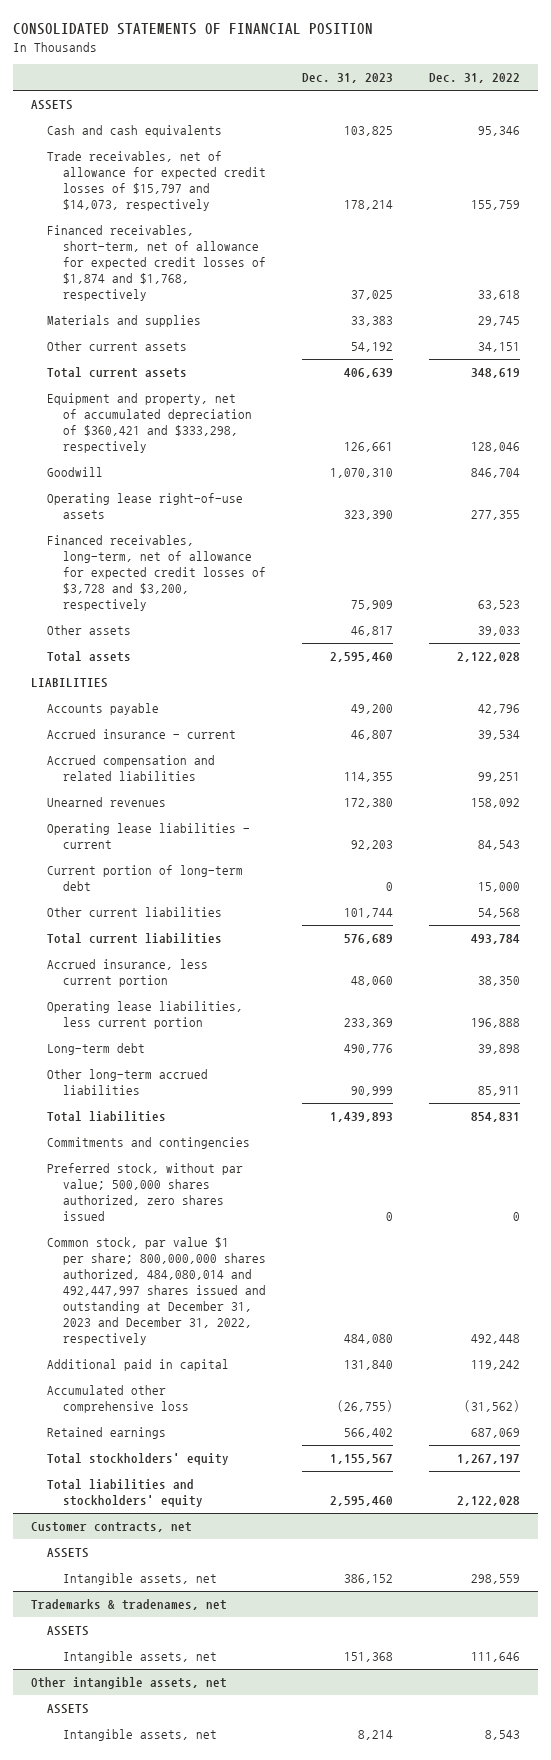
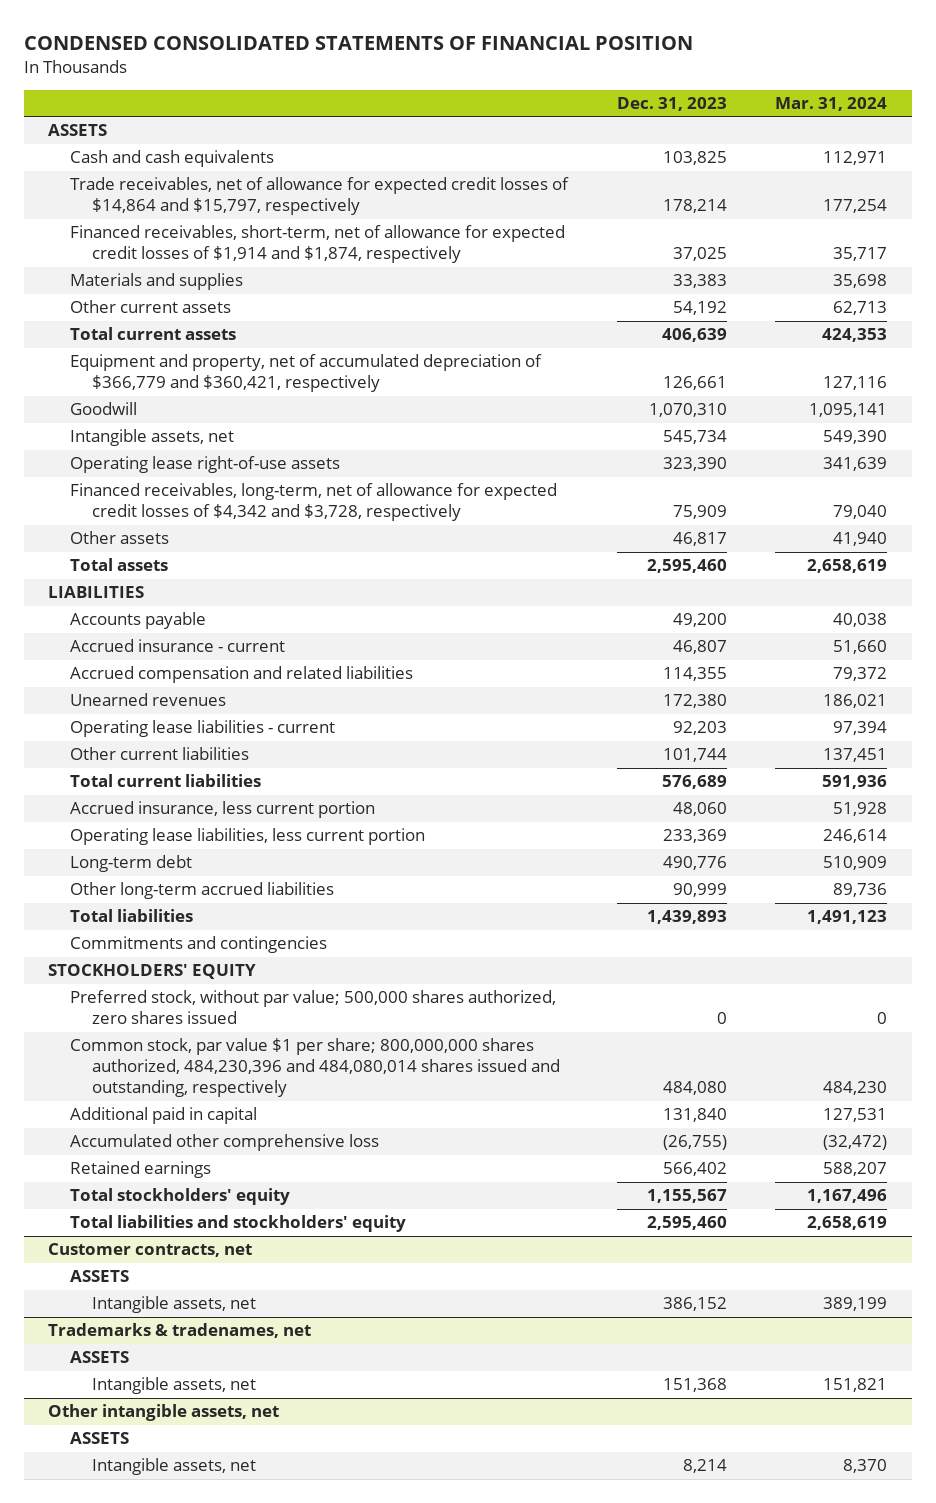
[12,23,373,36] CONSOLIDATED STATEMENTS OF FINANCIAL POSITION -> [24,36,694,51] CONDENSED CONSOLIDATED STATEMENTS OF FINANCIAL POSITION
[429,73,521,84] Dec. 31, 2022 -> none
none -> [775,96,888,111] Mar. 31, 2024
[47,151,267,212] Trade receivables, net of allowance for expected credit losses of $15,797 and $14,073, respectively -> [70,177,570,216] Trade receivables, net of allowance for expected credit losses of $14,864 and $15,797, respectively
[47,225,267,302] Financed receivables, short-term, net of allowance for expected credit losses of $1,874 and $1,768, respectively -> [70,225,566,264] Financed receivables, short-term, net of allowance for expected credit losses of $1,914 and $1,874, respectively
[47,393,253,454] Equipment and property, net of accumulated depreciation of $360,421 and $333,298, respectively -> [70,354,543,393] Equipment and property, net of accumulated depreciation of $366,779 and $360,421, respectively
none -> [70,429,235,447] Intangible assets, net
[47,535,267,612] Financed receivables, long-term, net of allowance for expected credit losses of $3,728 and $3,200, respectively -> [70,483,558,522] Financed receivables, long-term, net of allowance for expected credit losses of $4,342 and $3,728, respectively
[47,865,244,892] Current portion of long-term debt -> none
none -> [48,964,257,980] STOCKHOLDERS' EQUITY
[47,1237,267,1346] Common stock, par value $1 per share; 800,000,000 shares authorized, 484,080,014 and 492,447,997 shares issued and outstanding at December 31, 2023 and December 31, 2022, respectively -> [70,1038,561,1098] Common stock, par value $1 per share; 800,000,000 shares authorized, 484,230,396 and 484,080,014 shares issued and outstanding, respectively

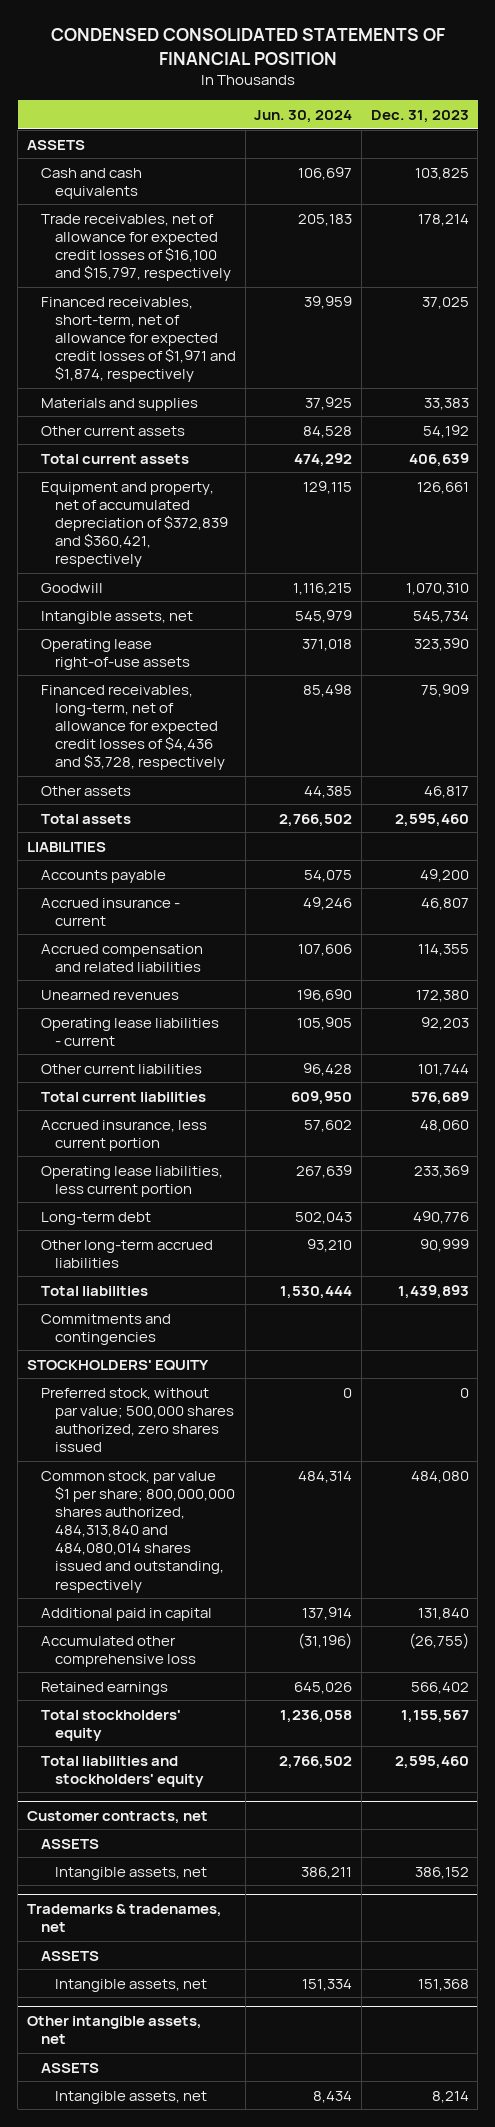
[775,96,888,111] Mar. 31, 2024 -> none
none -> [254,109,353,123] Jun. 30, 2024
[70,177,570,216] Trade receivables, net of allowance for expected credit losses of $14,864 and $15,797, respectively -> [40,213,231,282] Trade receivables, net of allowance for expected credit losses of $16,100 and $15,797, respectively
[70,225,566,264] Financed receivables, short-term, net of allowance for expected credit losses of $1,914 and $1,874, respectively -> [40,296,236,383] Financed receivables, short-term, net of allowance for expected credit losses of $1,971 and $1,874, respectively
[70,354,543,393] Equipment and property, net of accumulated depreciation of $366,779 and $360,421, respectively -> [40,481,228,568] Equipment and property, net of accumulated depreciation of $372,839 and $360,421, respectively
[70,483,558,522] Financed receivables, long-term, net of allowance for expected credit losses of $4,342 and $3,728, respectively -> [40,684,225,771] Financed receivables, long-term, net of allowance for expected credit losses of $4,436 and $3,728, respectively
[70,1038,561,1098] Common stock, par value $1 per share; 800,000,000 shares authorized, 484,230,396 and 484,080,014 shares issued and outstanding, respectively -> [40,1470,235,1593] Common stock, par value $1 per share; 800,000,000 shares authorized, 484,313,840 and 484,080,014 shares issued and outstanding, respectively

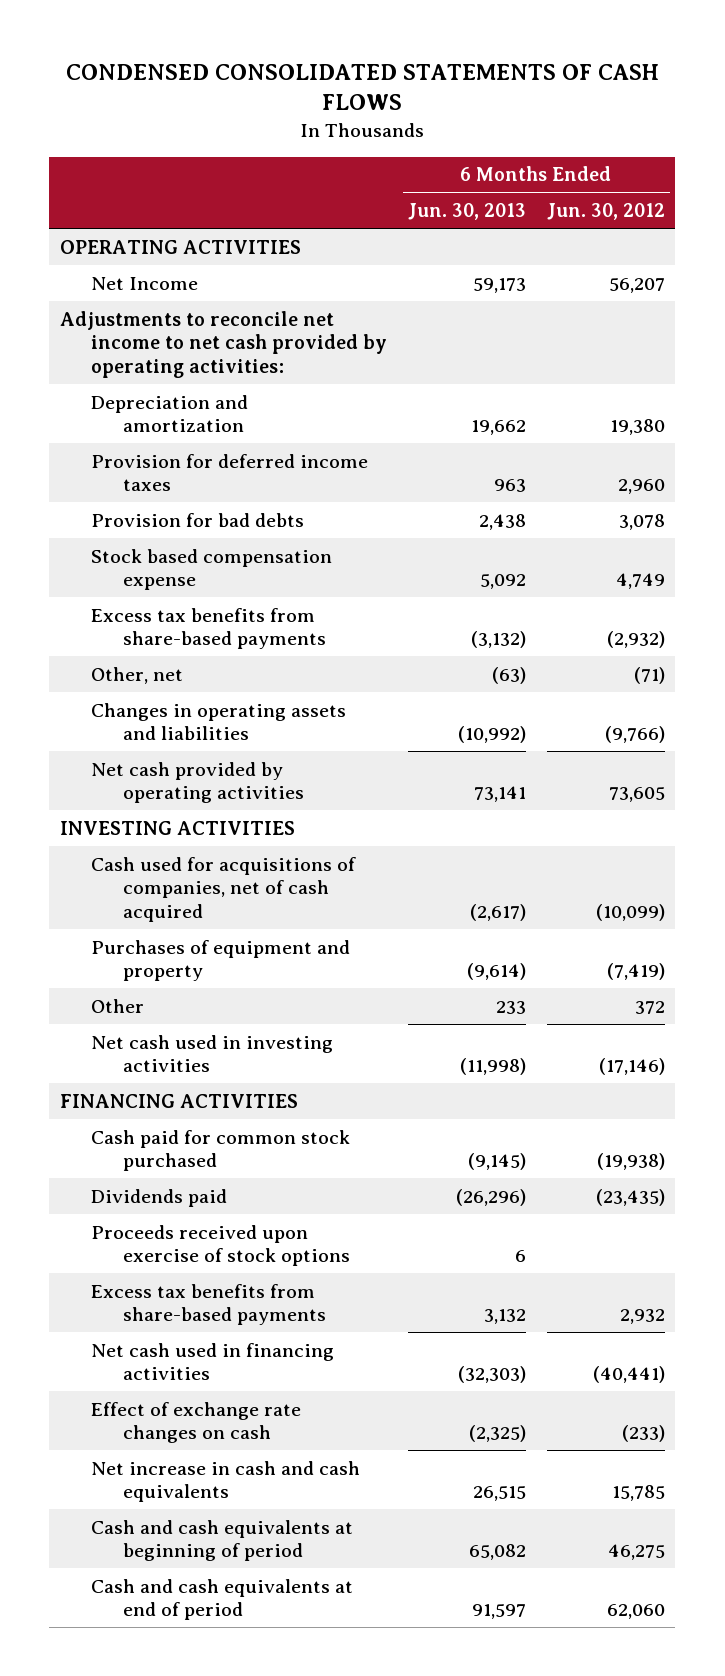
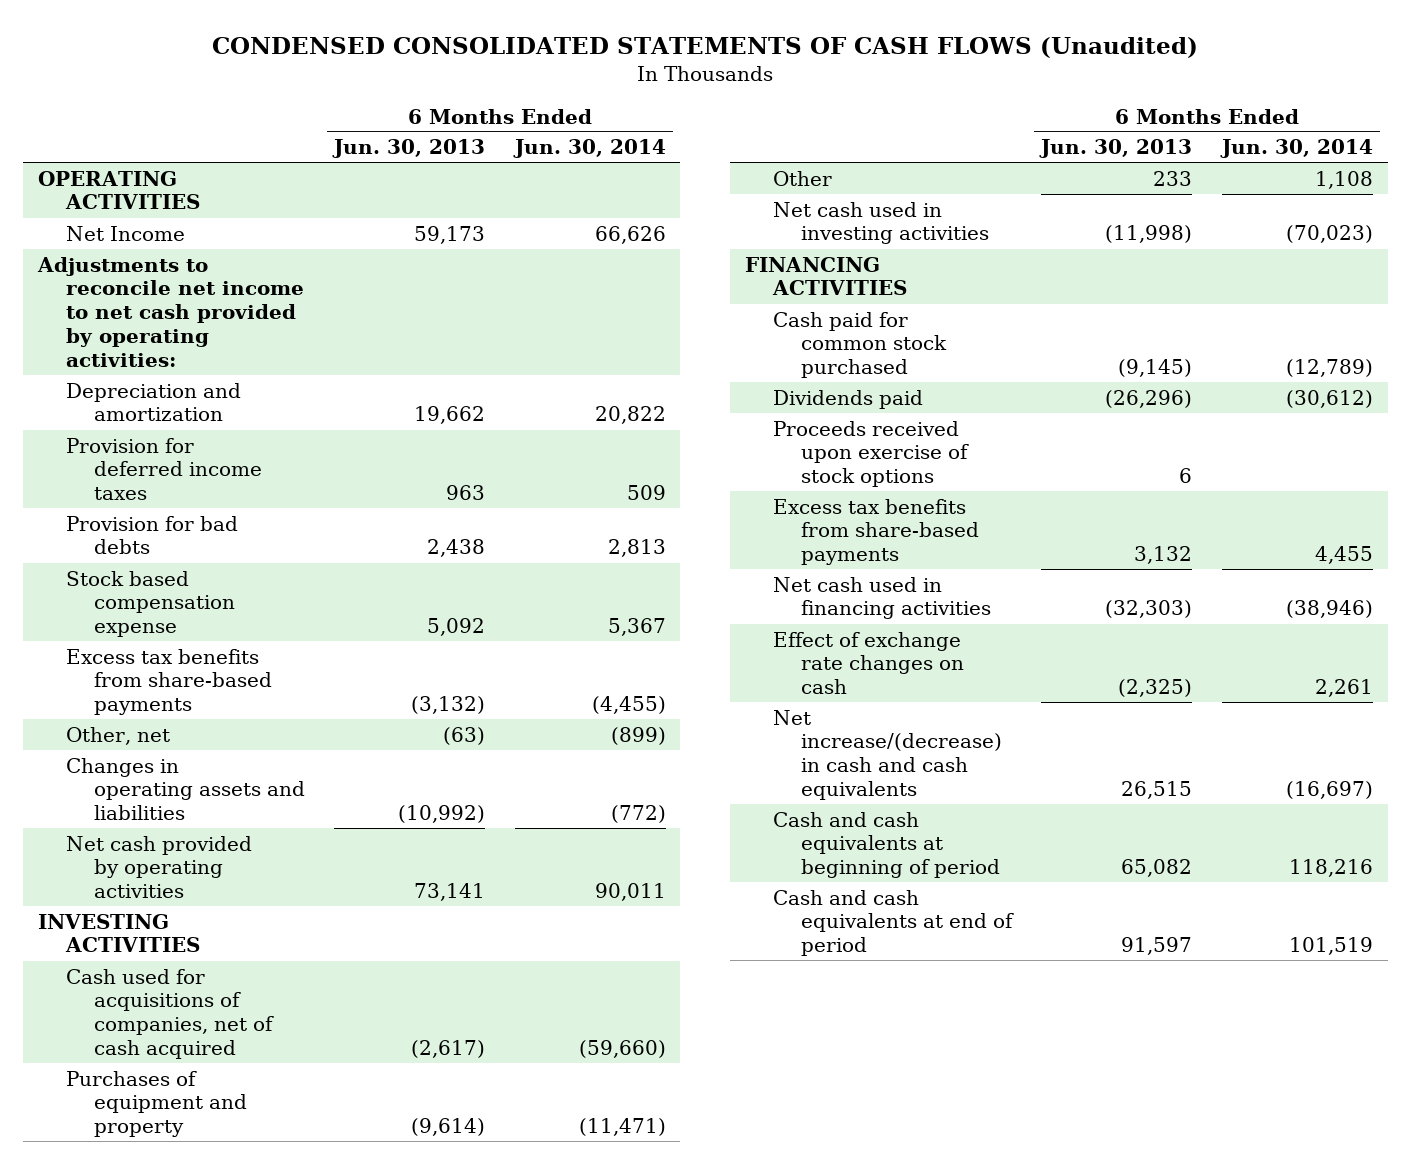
[66,63,660,111] CONDENSED CONSOLIDATED STATEMENTS OF CASH FLOWS -> [212,37,1199,59] CONDENSED CONSOLIDATED STATEMENTS OF CASH FLOWS (Unaudited)
[546,203,665,221] Jun. 30, 2012 -> none
none -> [512,139,666,159] Jun. 30, 2014
[91,1460,361,1503] Net increase in cash and cash equivalents -> [773,709,1002,801] Net increase/(decrease) in cash and cash equivalents

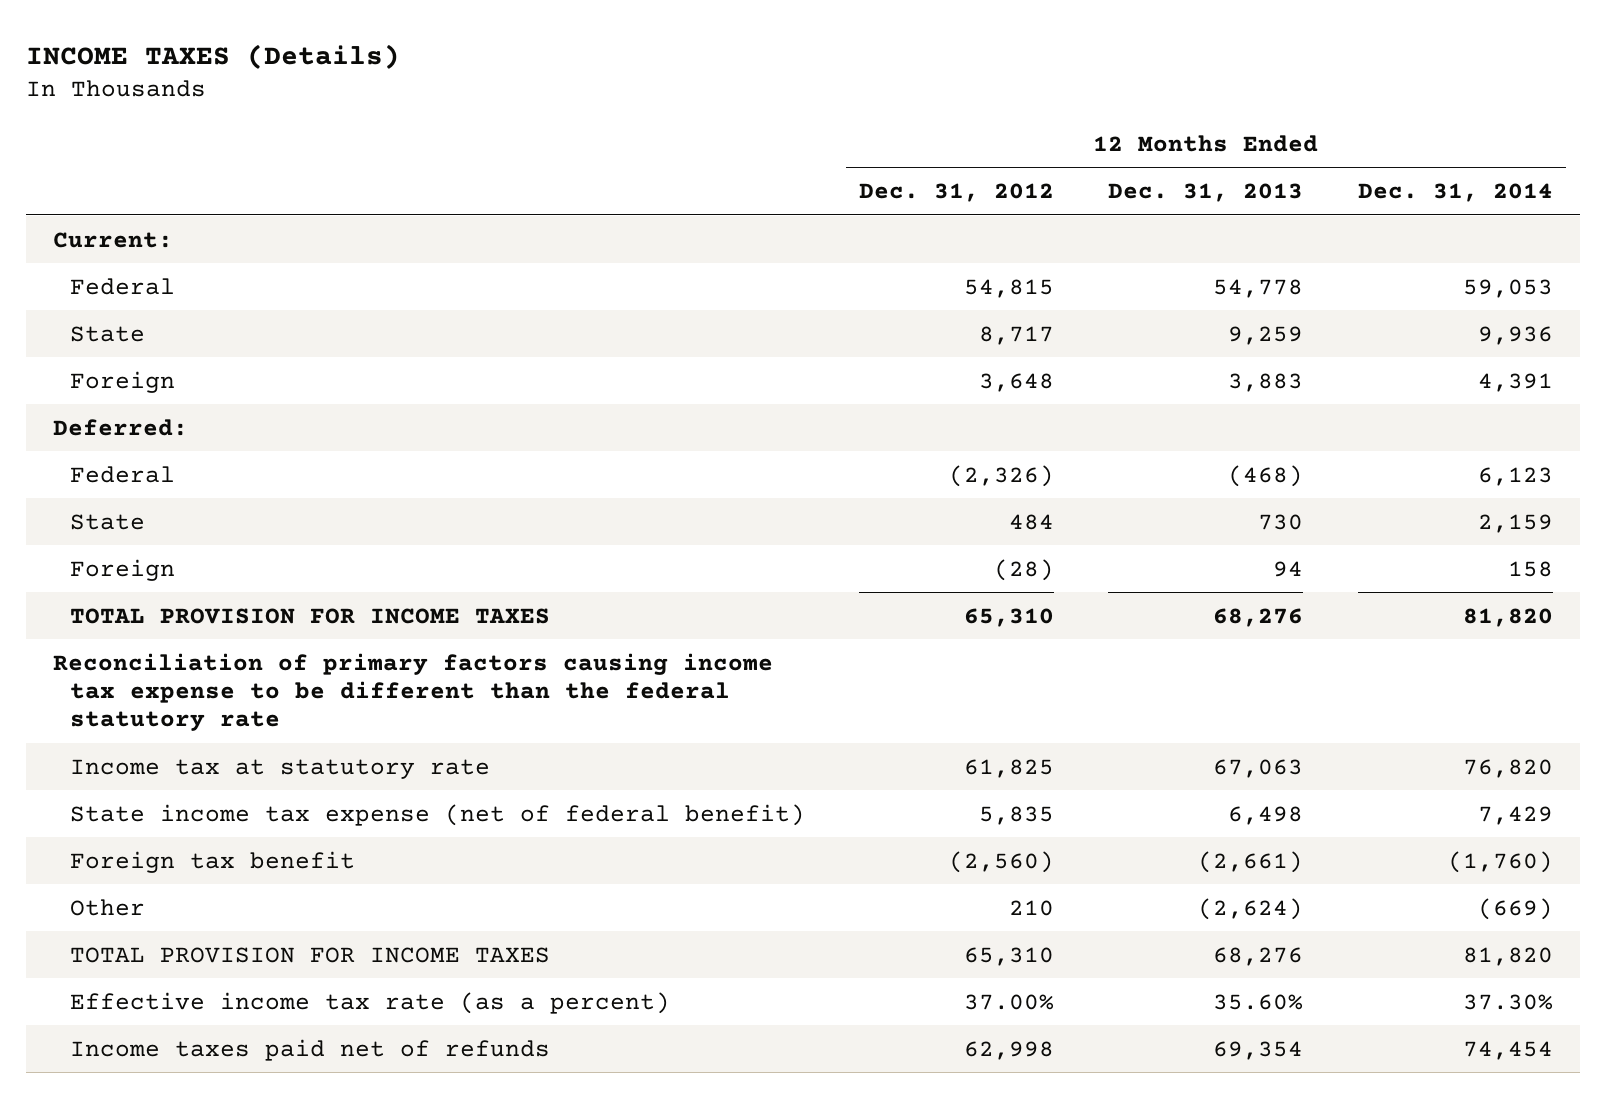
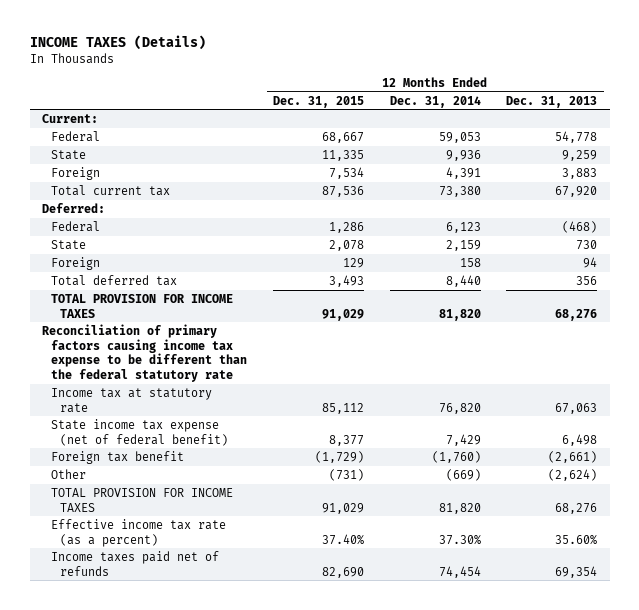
[859,183,1055,203] Dec. 31, 2012 -> none
none -> [272,95,364,108] Dec. 31, 2015
none -> [51,184,171,196] Total current tax
none -> [51,274,178,286] Total deferred tax

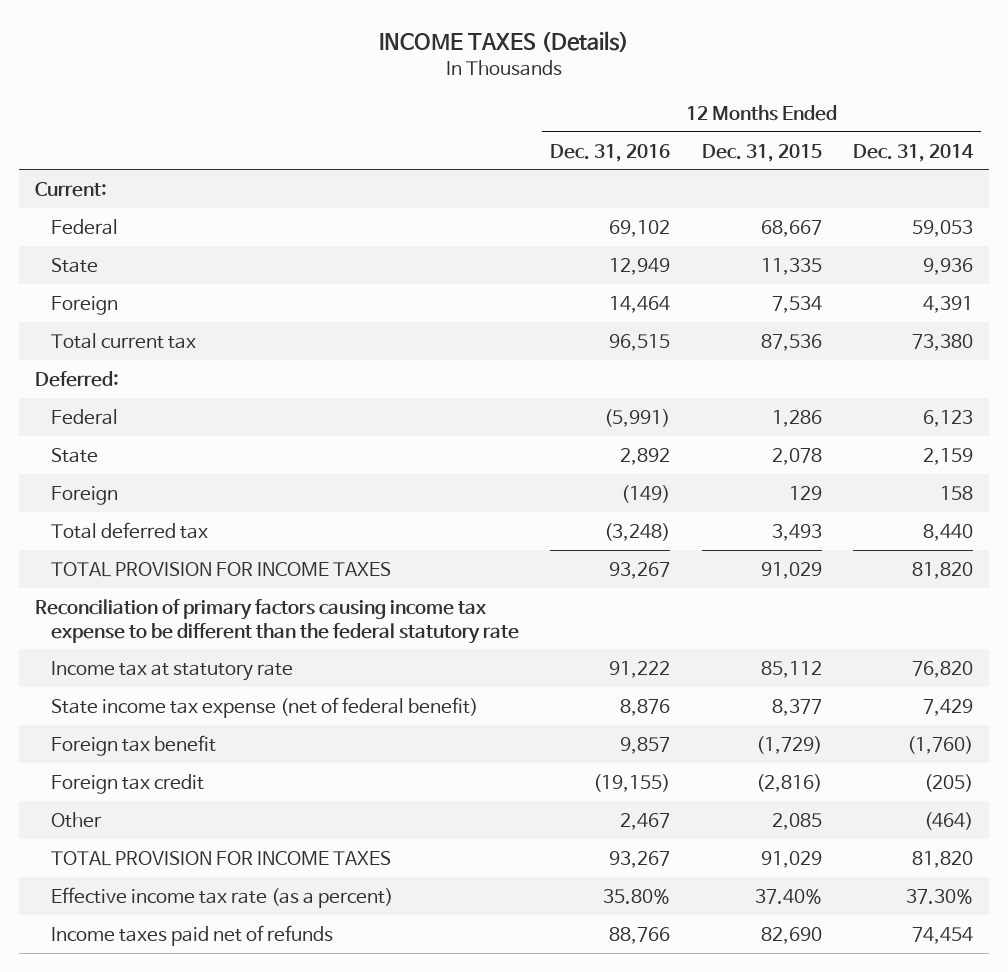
[506,95,598,108] Dec. 31, 2013 -> none
none -> [550,143,671,162] Dec. 31, 2016
none -> [50,773,204,794] Foreign tax credit
[328,468,364,481] (731) -> [771,812,822,830] 2,085
[445,468,481,481] (669) -> [924,811,974,830] (464)

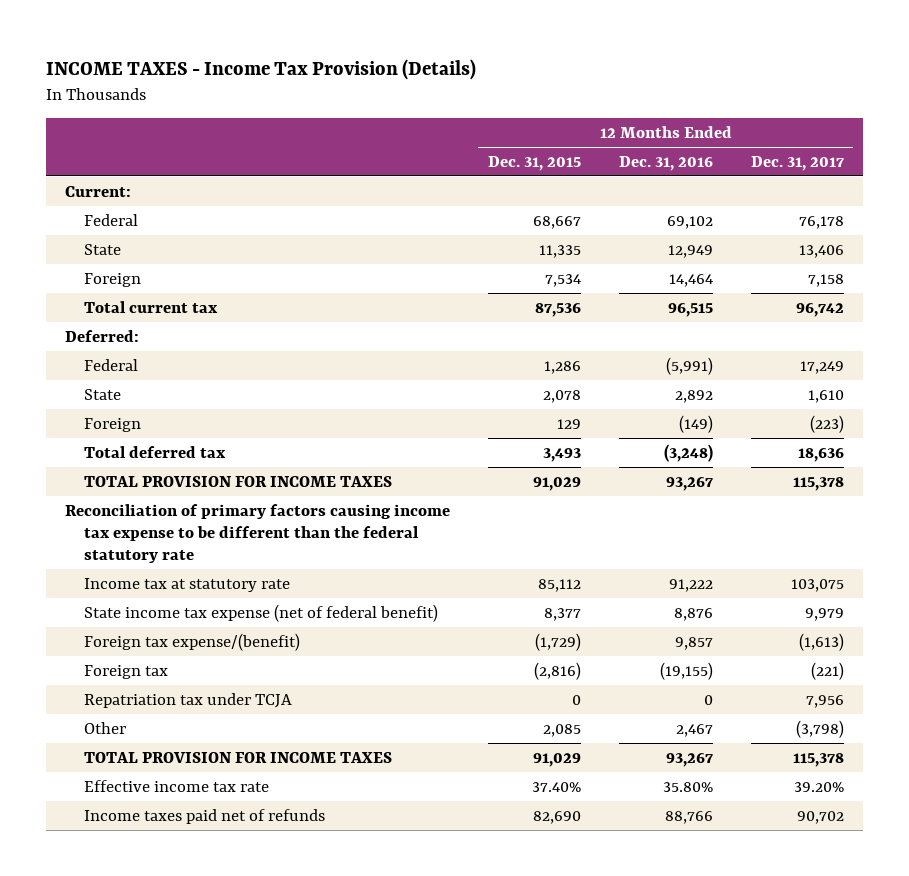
[379,31,630,53] INCOME TAXES (Details) -> [46,58,477,80] INCOME TAXES - Income Tax Provision (Details)
[853,143,975,162] Dec. 31, 2014 -> none
none -> [750,155,844,171] Dec. 31, 2017
[50,734,216,756] Foreign tax benefit -> [83,632,300,651] Foreign tax expense/(benefit)
[50,773,204,794] Foreign tax credit -> [83,664,168,679] Foreign tax
none -> [83,692,292,708] Repatriation tax under TCJA
[50,886,393,908] Effective income tax rate (as a percent) -> [83,779,269,792] Effective income tax rate

